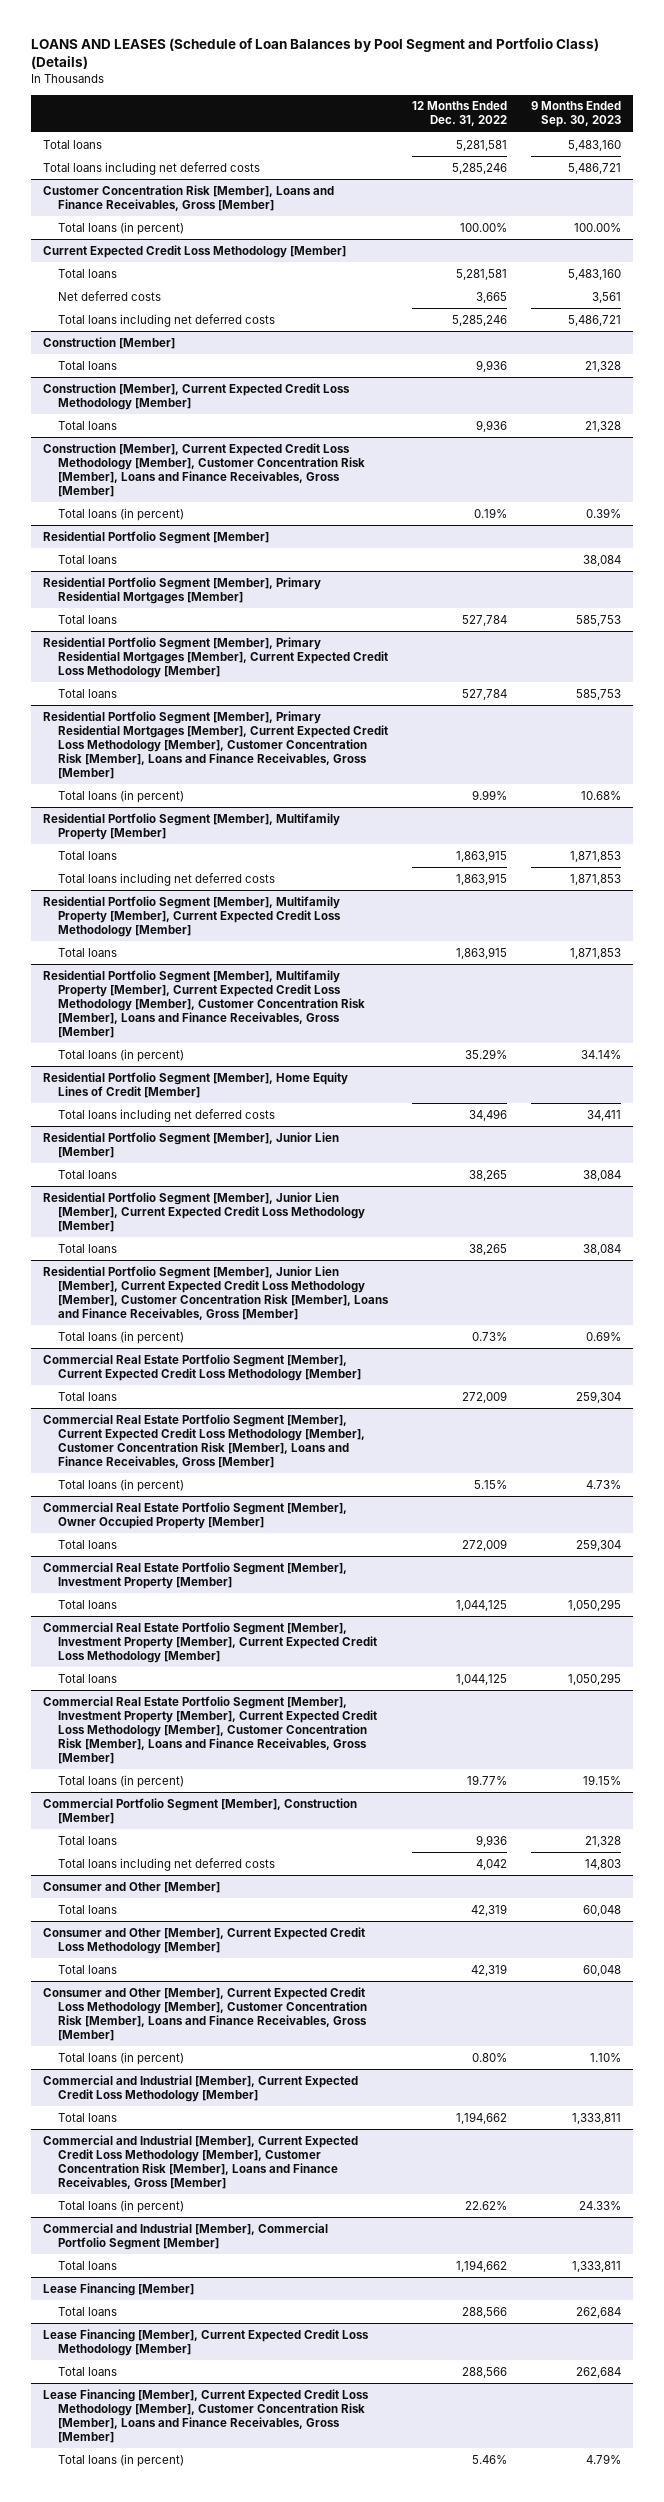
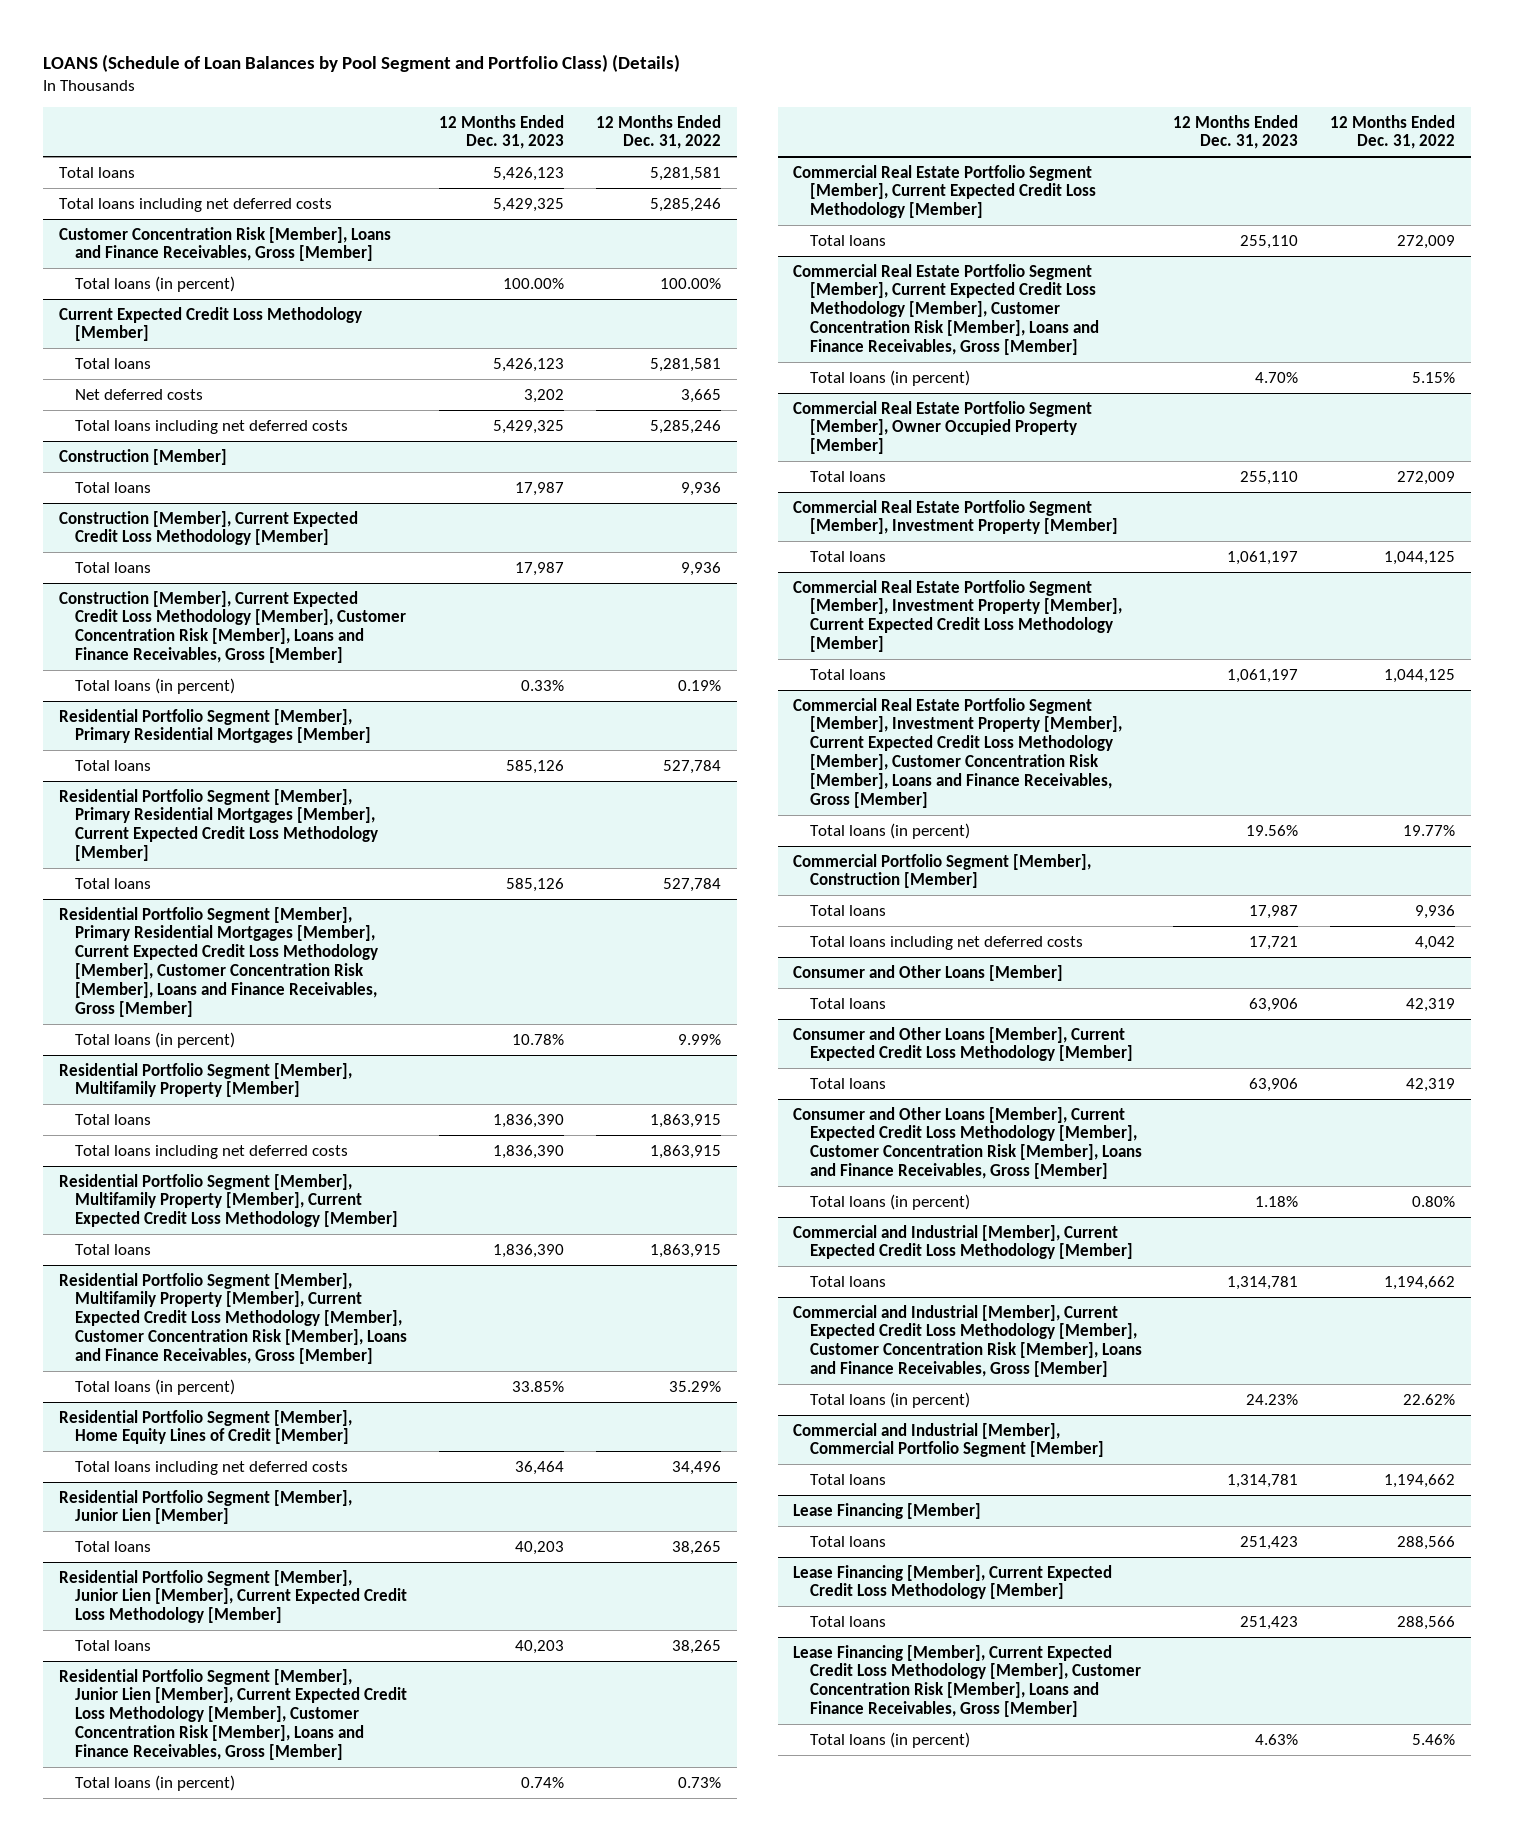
[30,37,599,70] LOANS AND LEASES (Schedule of Loan Balances by Pool Segment and Portfolio Class) (Details) -> [43,53,681,72] LOANS (Schedule of Loan Balances by Pool Segment and Portfolio Class) (Details)
[531,101,622,128] 9 Months Ended Sep. 30, 2023 -> none
none -> [439,114,565,150] 12 Months Ended Dec. 31, 2023
[42,530,269,544] Residential Portfolio Segment [Member] -> none
[57,554,117,564] Total loans -> none
[42,1881,220,1893] Consumer and Other [Member] -> [793,964,1064,981] Consumer and Other Loans [Member]
[42,1926,365,1954] Consumer and Other [Member], Current Expected Credit Loss Methodology [Member] -> [793,1026,1133,1062] Consumer and Other Loans [Member], Current Expected Credit Loss Methodology [Member]
[42,1986,367,2041] Consumer and Other [Member], Current Expected Credit Loss Methodology [Member], Customer Concentration Risk [Member], Loans and Finance Receivables, Gross [Member] -> [793,1106,1142,1180] Consumer and Other Loans [Member], Current Expected Credit Loss Methodology [Member], Customer Concentration Risk [Member], Loans and Finance Receivables, Gross [Member]

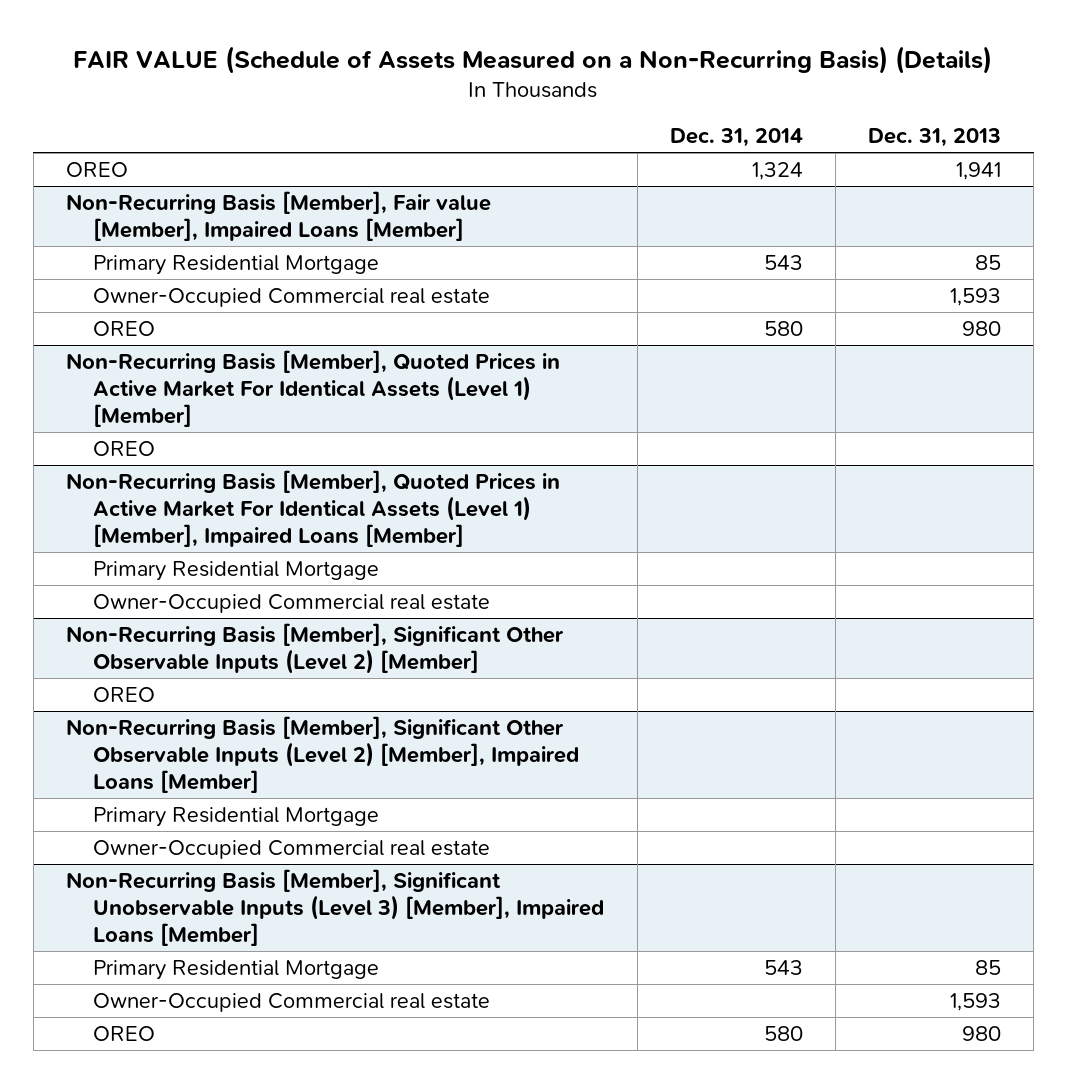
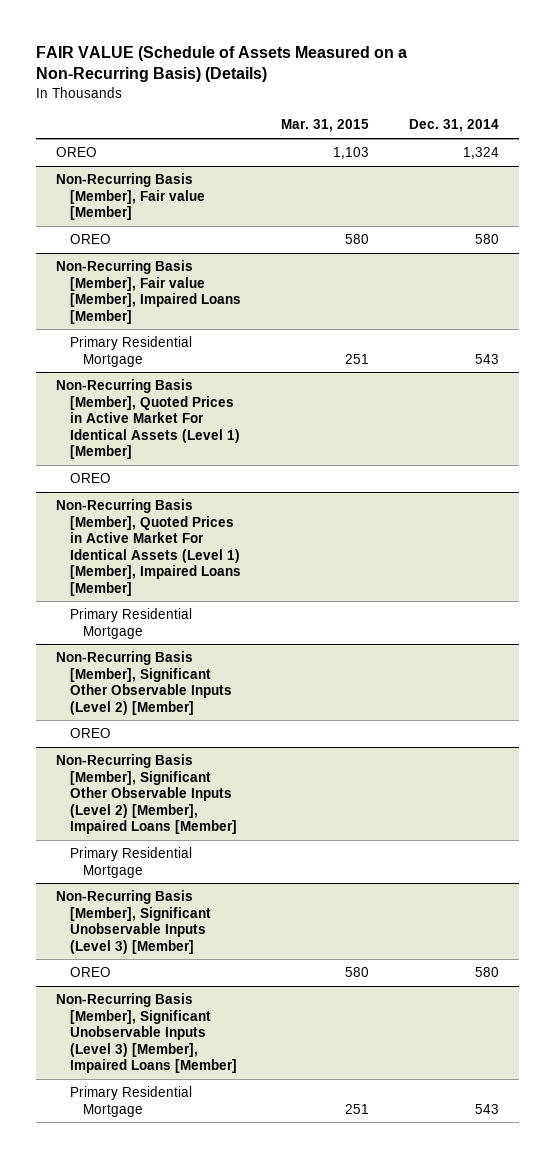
[867,128,1001,148] Dec. 31, 2013 -> none
none -> [280,119,369,133] Mar. 31, 2015
none -> [56,173,205,221] Non-Recurring Basis [Member], Fair value [Member]
none -> [69,234,111,245] OREO
[93,288,491,308] Owner-Occupied Commercial real estate -> none
[93,321,156,337] OREO -> none
[93,594,491,614] Owner-Occupied Commercial real estate -> none
[93,840,491,860] Owner-Occupied Commercial real estate -> none
none -> [56,890,211,954] Non-Recurring Basis [Member], Significant Unobservable Inputs (Level 3) [Member]
none -> [69,967,111,978] OREO
[93,993,491,1013] Owner-Occupied Commercial real estate -> none
[93,1026,156,1042] OREO -> none

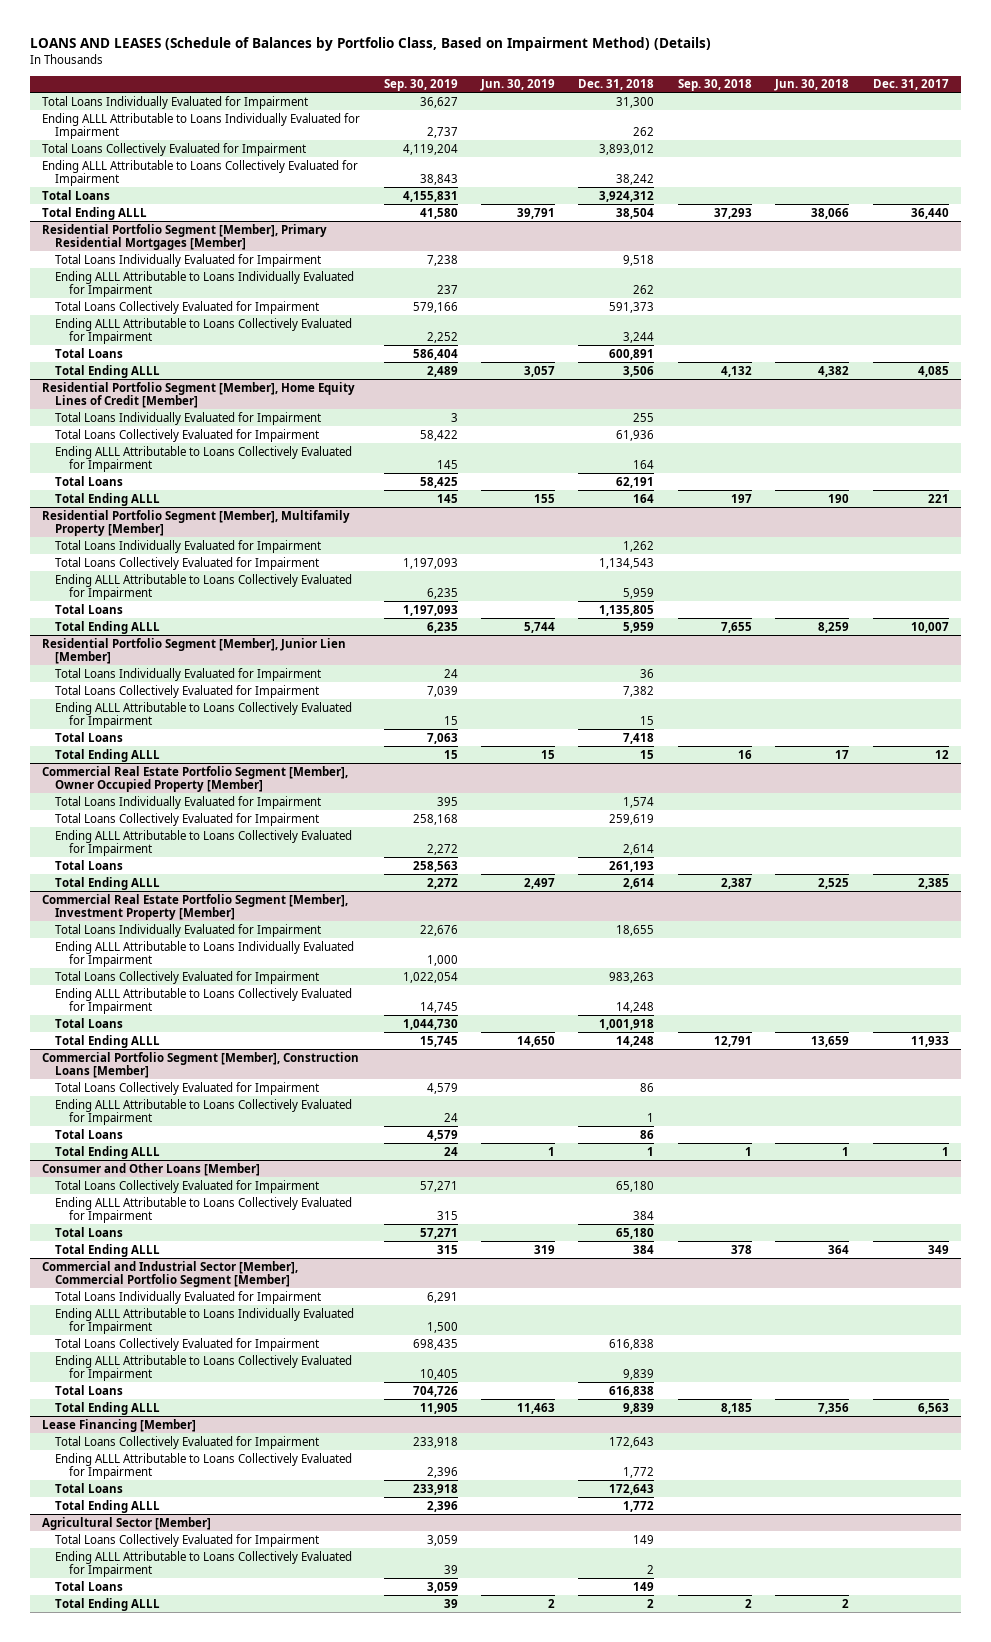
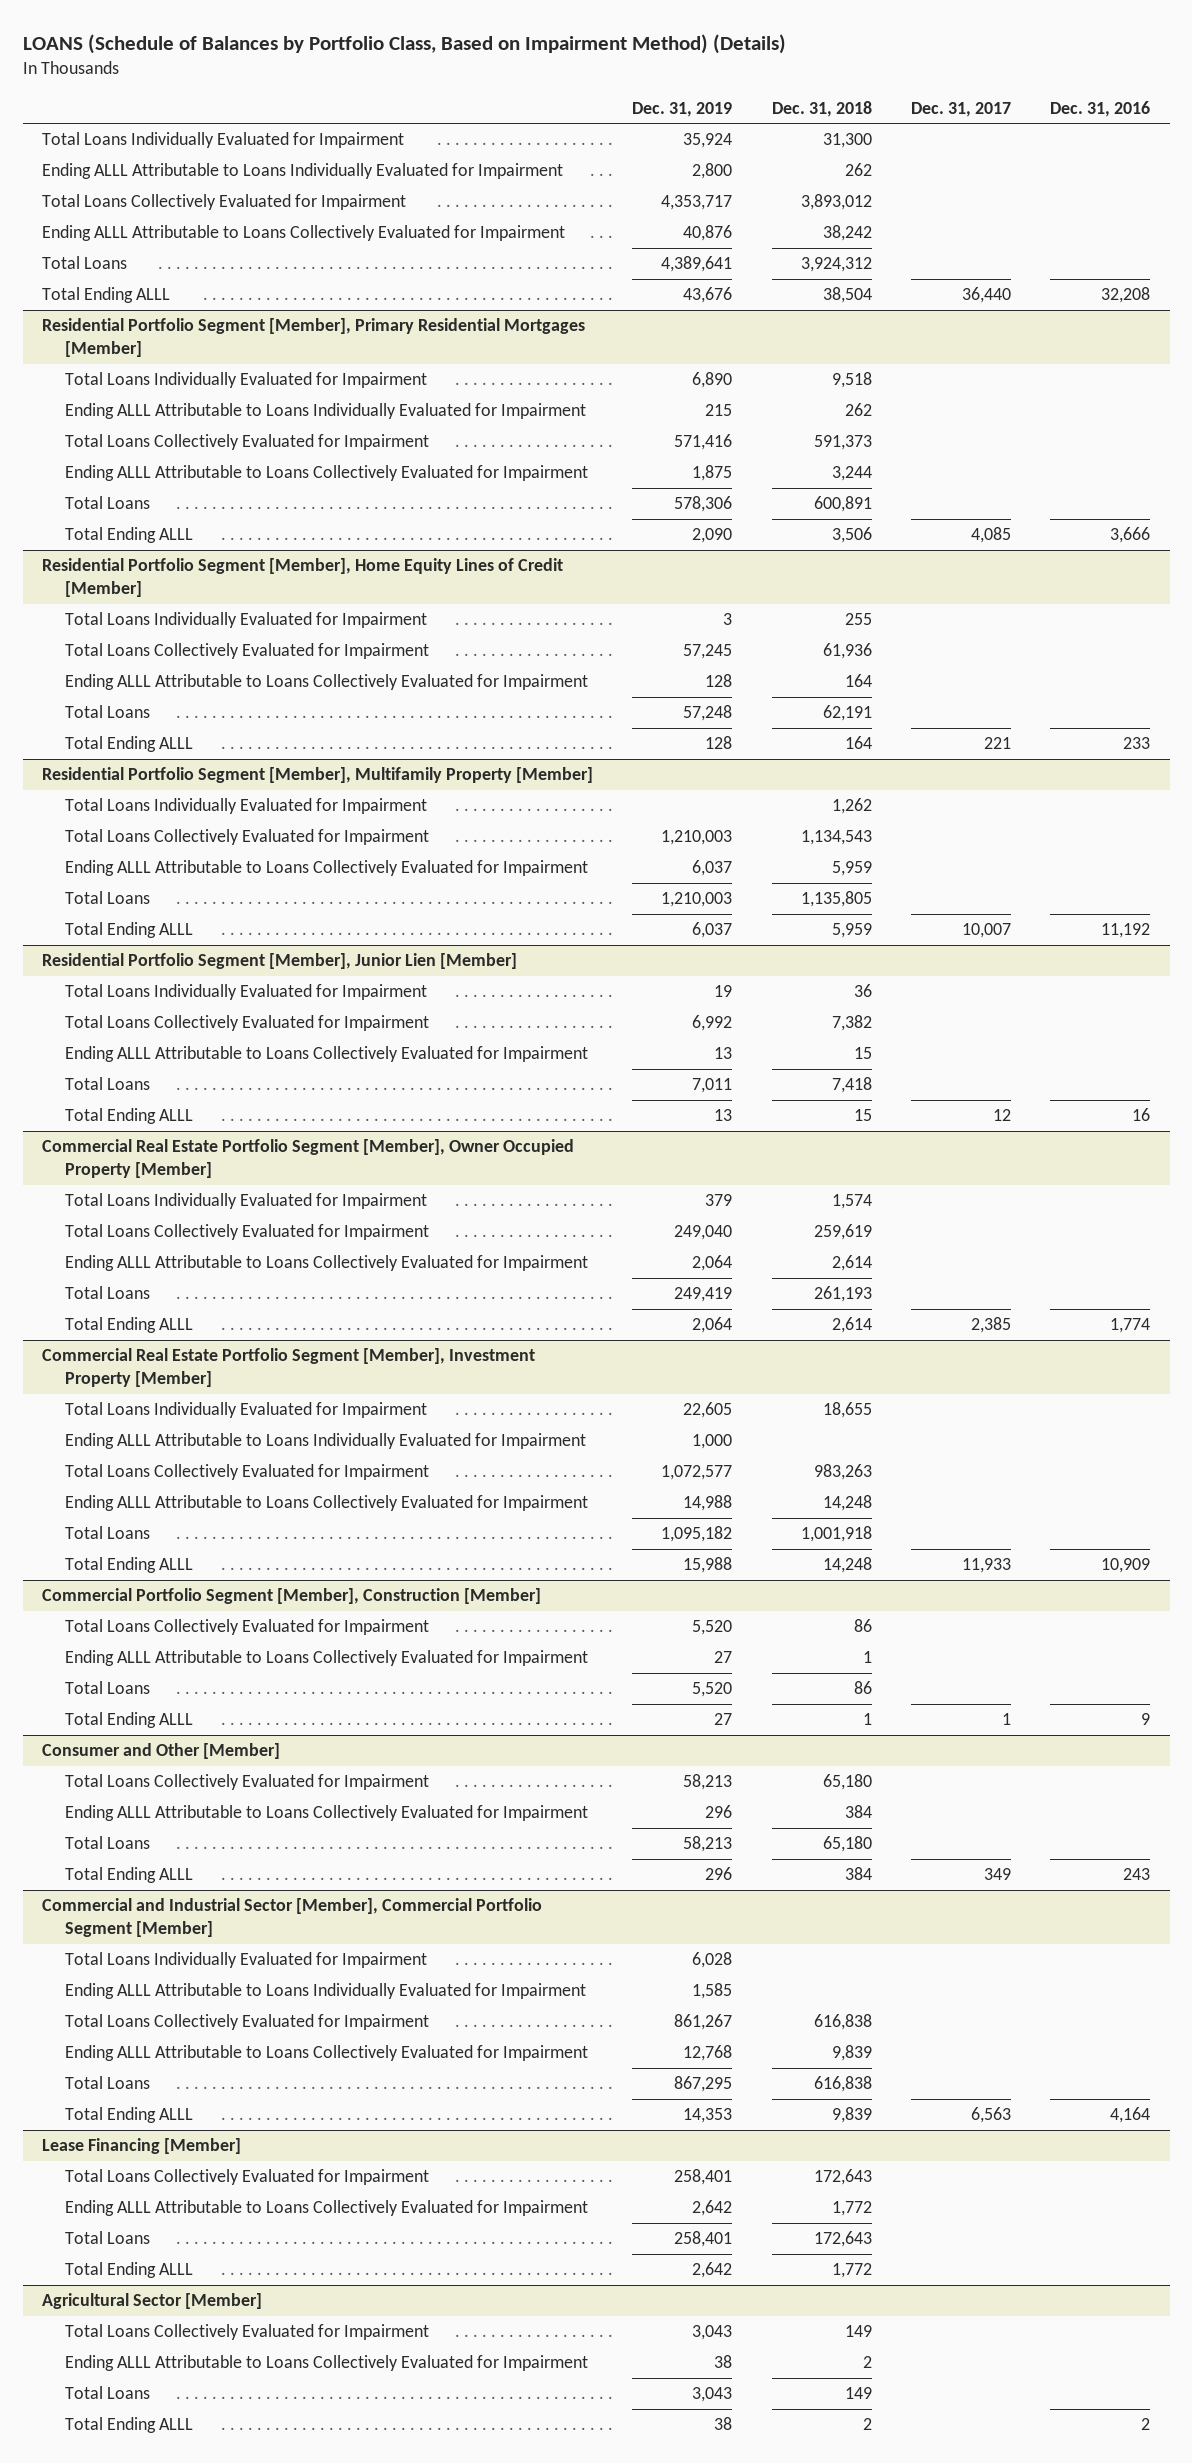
[30,37,712,52] LOANS AND LEASES (Schedule of Balances by Portfolio Class, Based on Impairment Method) (Details) -> [22,34,786,55] LOANS (Schedule of Balances by Portfolio Class, Based on Impairment Method) (Details)
[383,79,458,92] Sep. 30, 2019 -> none
[479,79,555,92] Jun. 30, 2019 -> none
[677,79,752,92] Sep. 30, 2018 -> none
[774,79,850,92] Jun. 30, 2018 -> none
none -> [632,101,733,117] Dec. 31, 2019
none -> [1050,100,1151,117] Dec. 31, 2016
[42,1051,360,1079] Commercial Portfolio Segment [Member], Construction Loans [Member] -> [42,1588,542,1605] Commercial Portfolio Segment [Member], Construction [Member]
[42,1162,261,1176] Consumer and Other Loans [Member] -> [42,1743,281,1760] Consumer and Other [Member]

